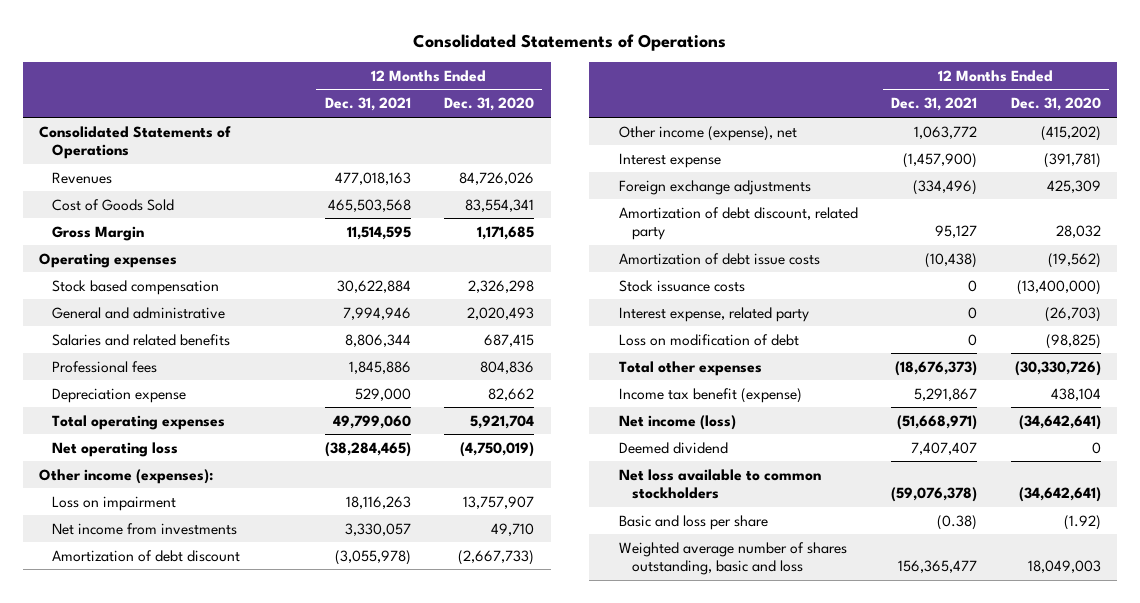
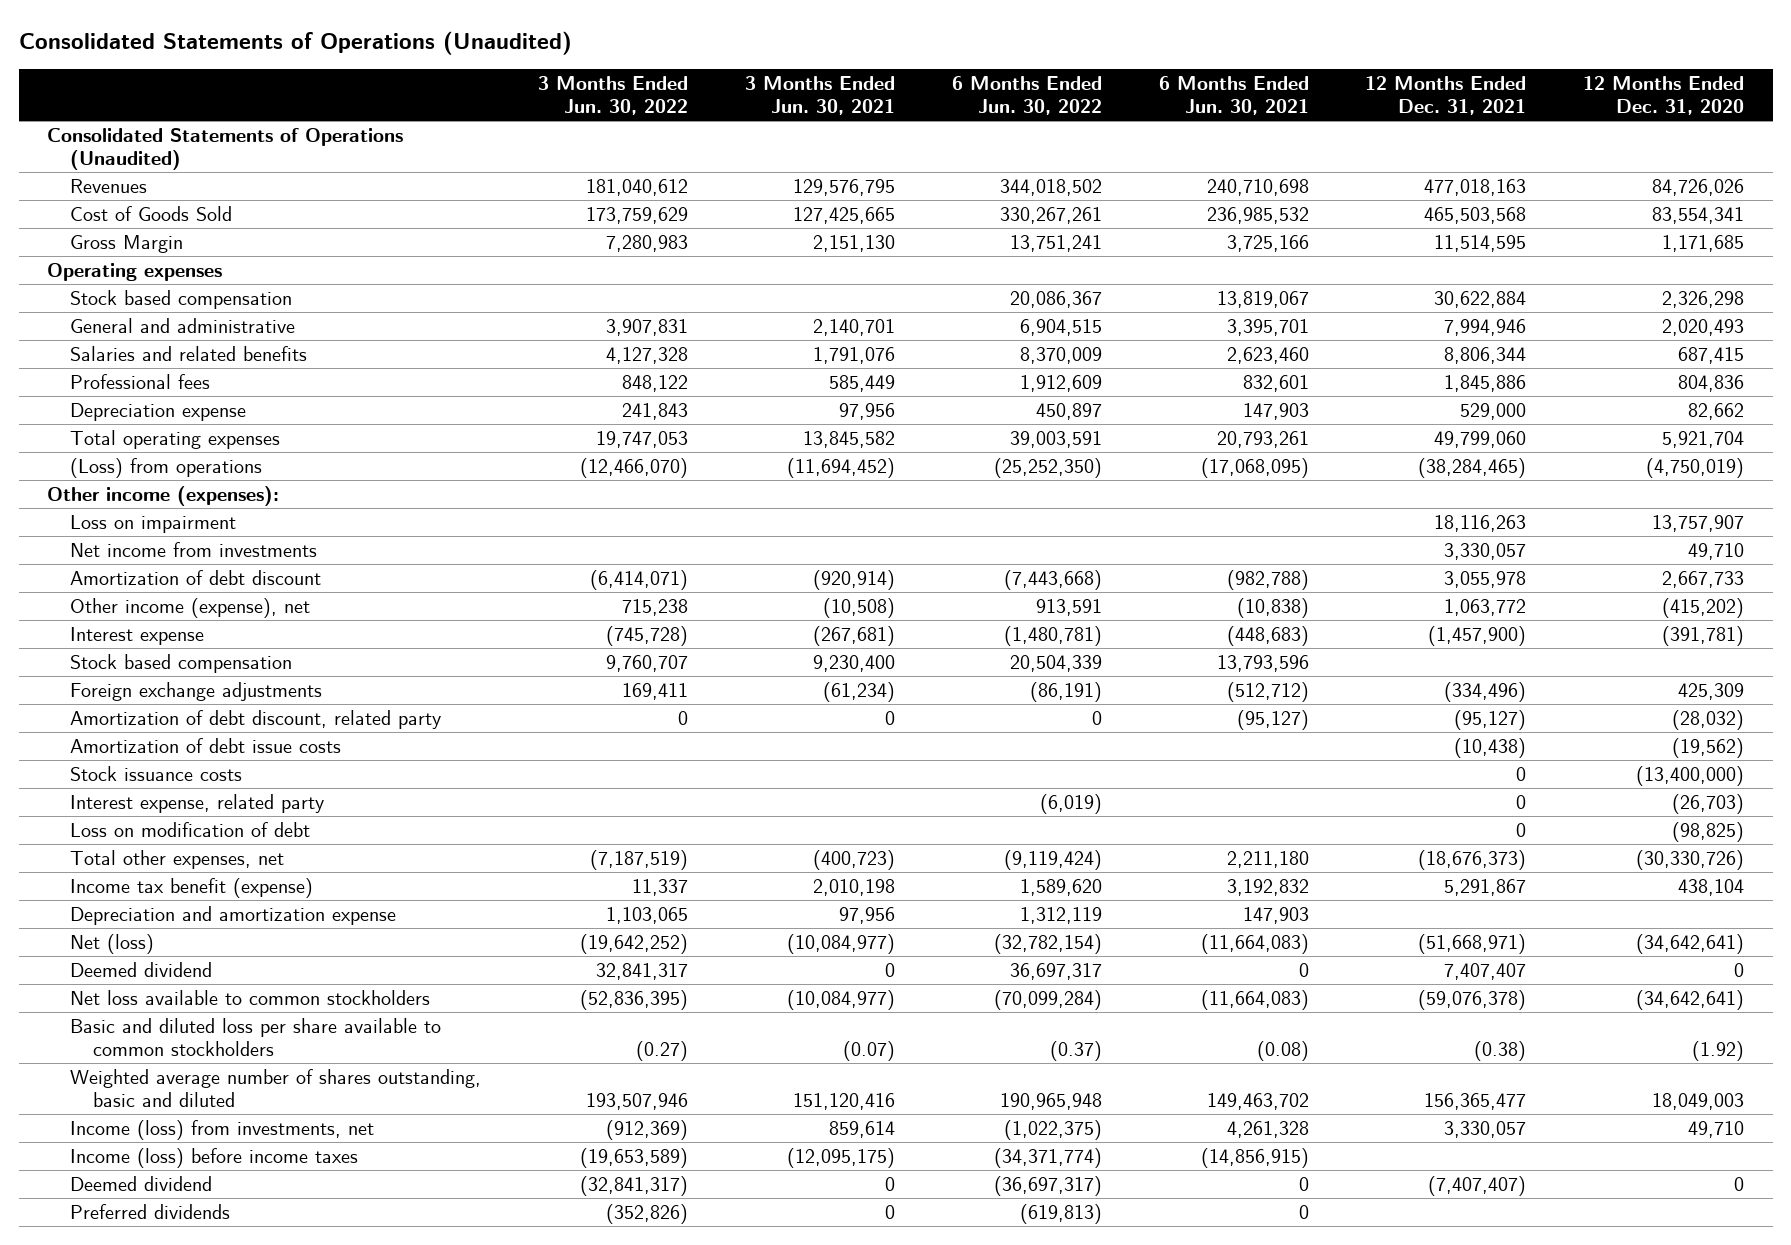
[413,33,727,51] Consolidated Statements of Operations -> [18,31,572,56] Consolidated Statements of Operations (Unaudited)
none -> [537,76,688,115] 3 Months Ended Jun. 30, 2022
none -> [744,76,895,115] 3 Months Ended Jun. 30, 2021
none -> [951,76,1102,115] 6 Months Ended Jun. 30, 2022
none -> [1158,76,1309,115] 6 Months Ended Jun. 30, 2021
[39,125,232,160] Consolidated Statements of Operations -> [47,127,404,170] Consolidated Statements of Operations (Unaudited)
[52,441,179,457] Net operating loss -> [69,457,262,478] (Loss) from operations
[334,549,411,565] (3,055,978) -> [1444,570,1527,588] 3,055,978
[458,549,535,565] (2,667,733) -> [1662,570,1745,588] 2,667,733
none -> [69,653,292,673] Stock based compensation
[935,225,978,239] 95,127 -> [1454,709,1527,730] (95,127)
[1055,225,1101,239] 28,032 -> [1672,709,1745,730] (28,032)
[618,360,762,376] Total other expenses -> [69,849,284,869] Total other expenses, net
none -> [69,905,396,925] Depreciation and amortization expense
[618,414,736,430] Net income (loss) -> [69,933,154,954] Net (loss)
[618,514,768,530] Basic and loss per share -> [69,1017,441,1056] Basic and diluted loss per share available to common stockholders
[618,541,847,576] Weighted average number of shares outstanding, basic and loss -> [69,1068,481,1107] Weighted average number of shares outstanding, basic and diluted
none -> [69,1119,374,1140] Income (loss) from investments, net
none -> [69,1147,358,1168] Income (loss) before income taxes
none -> [69,1175,212,1191] Deemed dividend
none -> [69,1203,230,1219] Preferred dividends

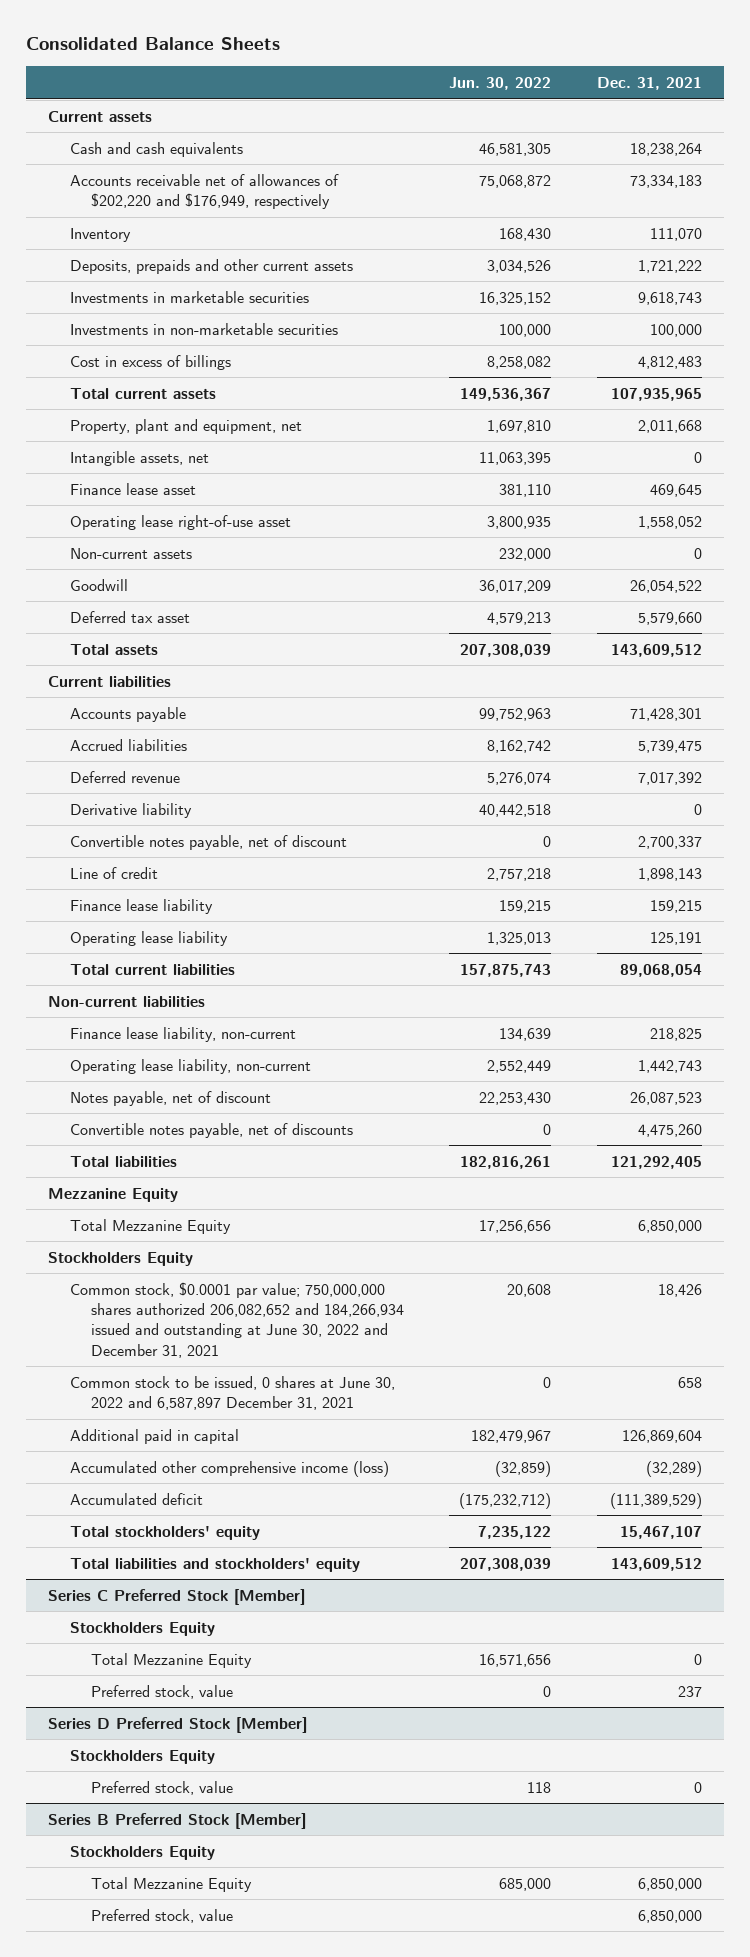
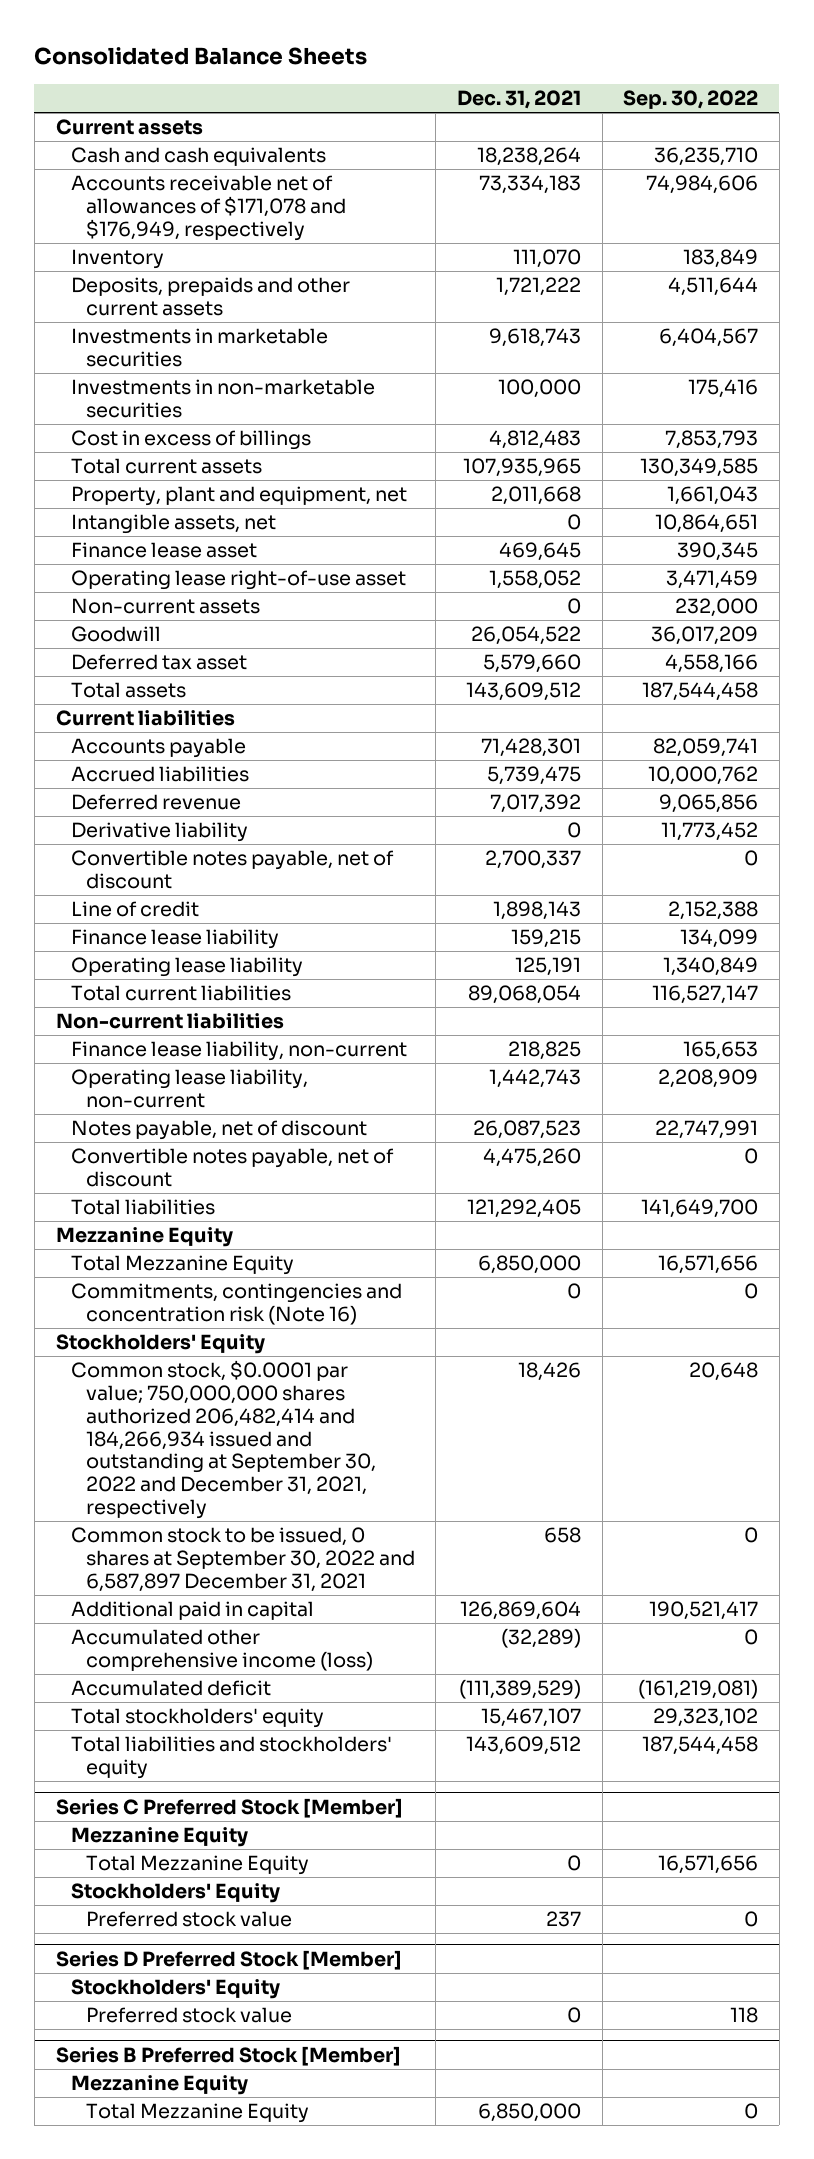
[449,77,552,91] Jun. 30, 2022 -> none
none -> [623,89,759,109] Sep. 30, 2022
[69,173,339,210] Accounts receivable net of allowances of $202,220 and $176,949, respectively -> [70,175,346,241] Accounts receivable net of allowances of $171,078 and $176,949, respectively
[69,1122,353,1138] Convertible notes payable, net of discounts -> [70,1148,394,1187] Convertible notes payable, net of discount
none -> [70,1283,402,1325] Commitments, contingencies and concentration risk (Note 16)
[48,1251,194,1266] Stockholders Equity -> [55,1334,265,1355] Stockholders' Equity
[69,1281,404,1358] Common stock, $0.0001 par value; 750,000,000 shares authorized 206,082,652 and 184,266,934 issued and outstanding at June 30, 2022 and December 31, 2021 -> [70,1360,376,1519] Common stock, $0.0001 par value; 750,000,000 shares authorized 206,482,414 and 184,266,934 issued and outstanding at September 30, 2022 and December 31, 2021, respectively
[69,1375,395,1411] Common stock to be issued, 0 shares at June 30, 2022 and 6,587,897 December 31, 2021 -> [70,1527,415,1592] Common stock to be issued, 0 shares at September 30, 2022 and 6,587,897 December 31, 2021
[69,1621,215,1636] Stockholders Equity -> none
none -> [70,1827,248,1848] Mezzanine Equity
none -> [70,1883,280,1904] Stockholders' Equity
[90,1684,233,1699] Preferred stock, value -> [85,1911,292,1928] Preferred stock value
[69,1749,215,1764] Stockholders Equity -> [70,1979,280,2000] Stockholders' Equity
[90,1780,233,1795] Preferred stock, value -> [85,2007,292,2024] Preferred stock value
[69,1845,215,1860] Stockholders Equity -> none
none -> [70,2075,248,2096] Mezzanine Equity
[90,1908,233,1923] Preferred stock, value -> none

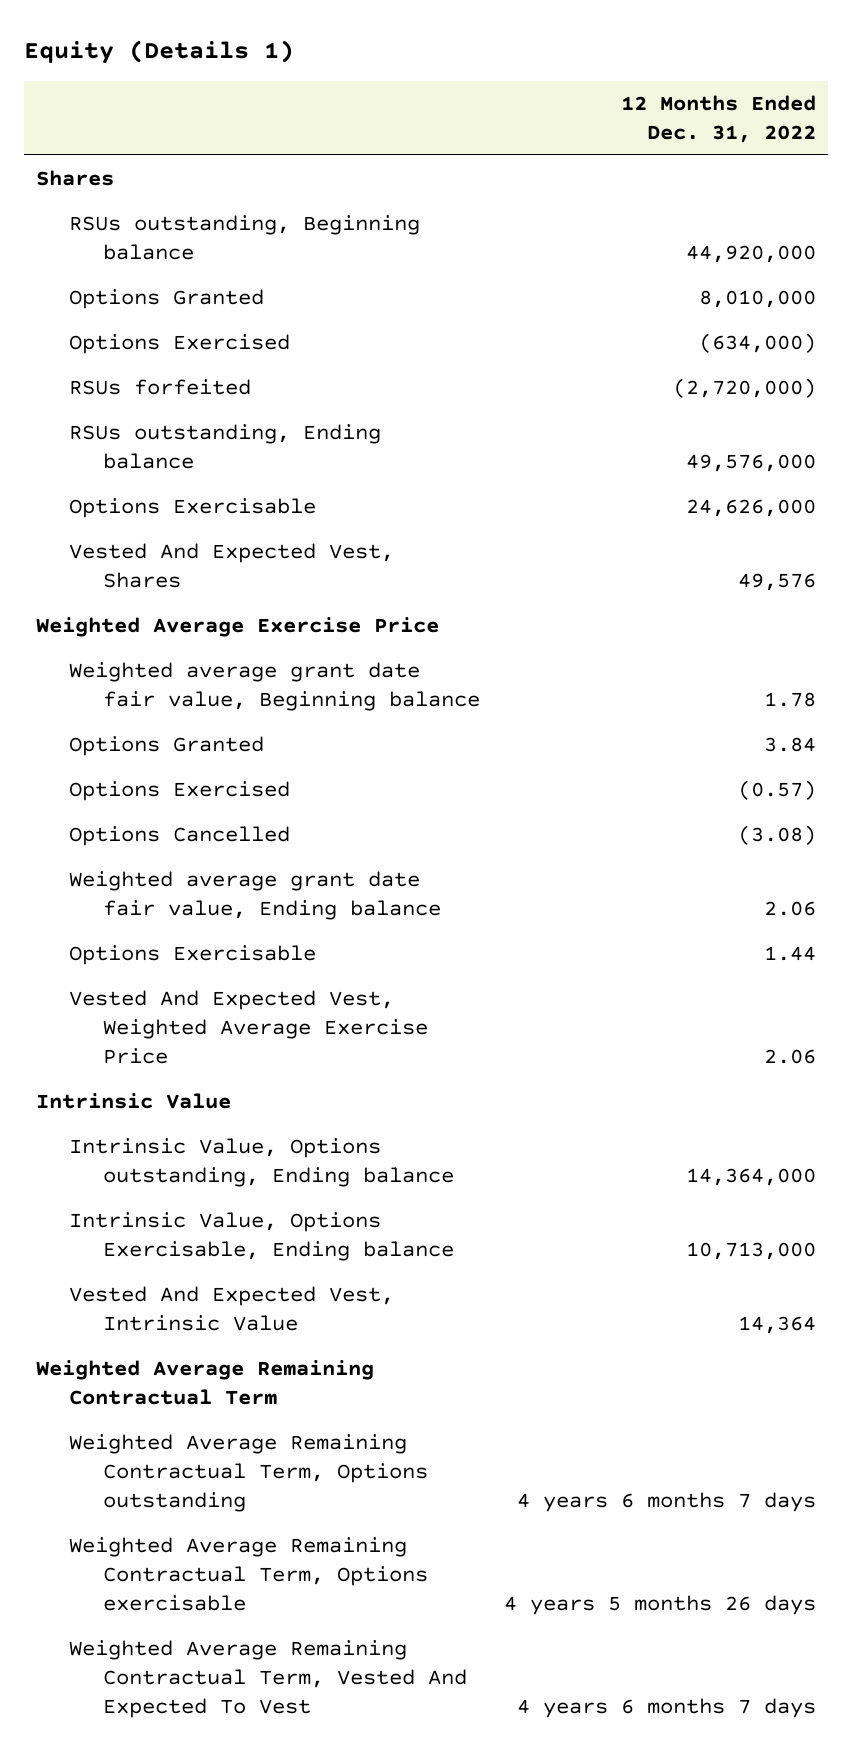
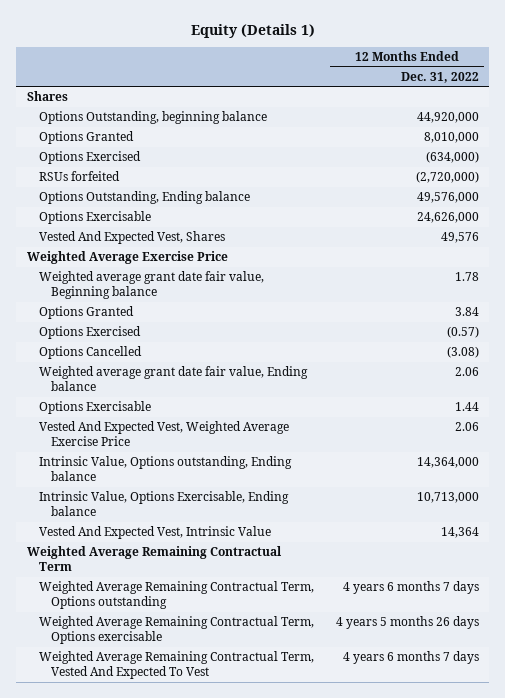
[69,215,421,260] RSUs outstanding, Beginning balance -> [38,111,267,125] Options Outstanding, beginning balance
[69,424,382,469] RSUs outstanding, Ending balance -> [38,191,250,205] Options Outstanding, Ending balance
[35,1093,231,1110] Intrinsic Value -> none

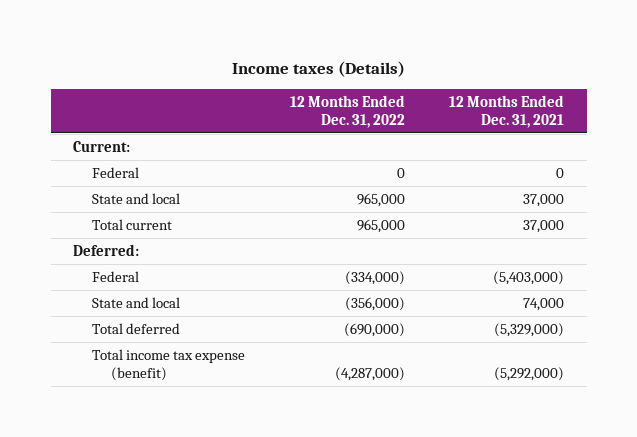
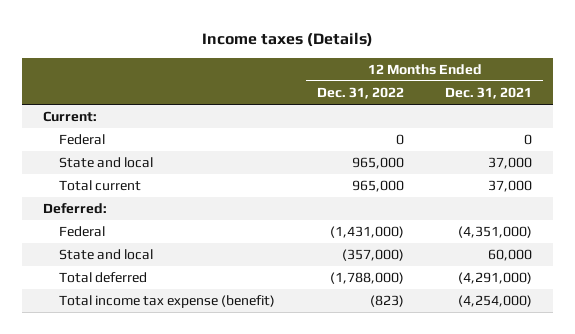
[344,271,405,286] (334,000) -> [329,226,404,239] (1,431,000)
[493,271,565,286] (5,403,000) -> [458,226,533,239] (4,351,000)
[344,297,405,312] (356,000) -> [341,249,404,262] (357,000)
[523,298,565,312] 74,000 -> [488,249,533,262] 60,000
[343,323,405,338] (690,000) -> [329,272,404,285] (1,788,000)
[494,323,565,338] (5,329,000) -> [458,272,533,285] (4,291,000)
[334,367,405,382] (4,287,000) -> [369,295,404,308] (823)
[494,367,565,382] (5,292,000) -> [458,295,533,308] (4,254,000)

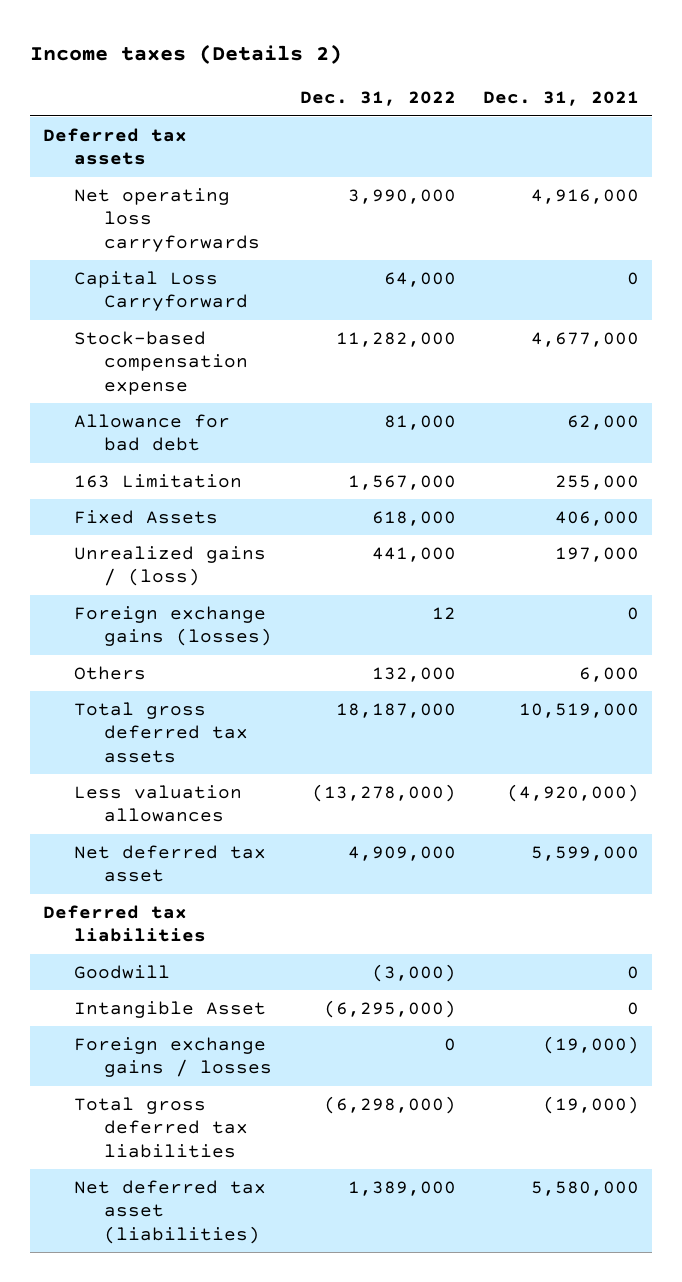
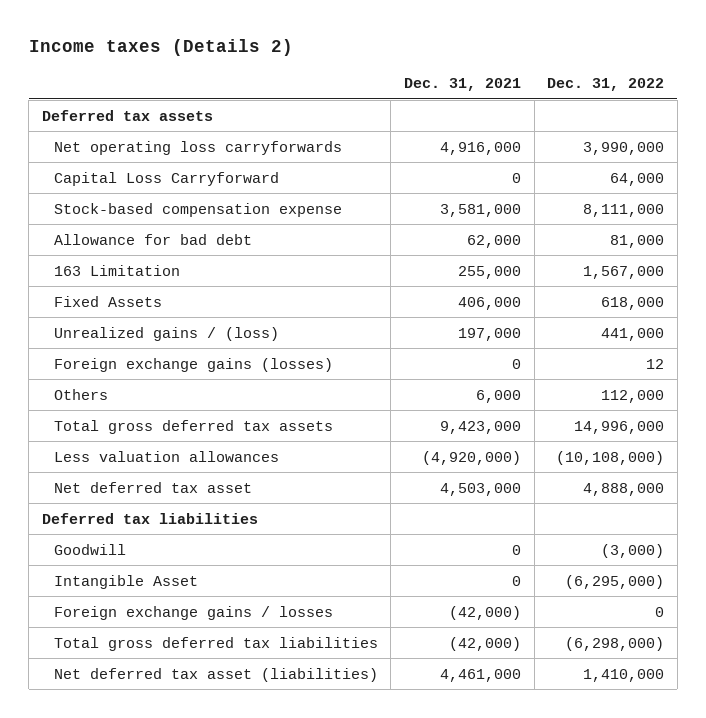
[335,331,456,347] 11,282,000 -> [583,203,665,217] 8,111,000
[530,331,639,347] 4,677,000 -> [439,203,521,217] 3,581,000
[371,666,456,682] 132,000 -> [601,389,665,403] 112,000
[335,702,456,718] 18,187,000 -> [574,420,665,434] 14,996,000
[518,702,639,718] 10,519,000 -> [439,420,521,434] 9,423,000
[311,783,456,802] (13,278,000) -> [556,450,665,465] (10,108,000)
[347,845,456,861] 4,909,000 -> [583,482,665,496] 4,888,000
[530,845,639,861] 5,599,000 -> [439,482,521,496] 4,503,000
[542,1035,639,1054] (19,000) -> [448,605,521,620] (42,000)
[542,1095,639,1114] (19,000) -> [448,636,521,651] (42,000)
[347,1180,456,1196] 1,389,000 -> [583,668,665,682] 1,410,000
[530,1180,639,1196] 5,580,000 -> [439,668,521,682] 4,461,000

